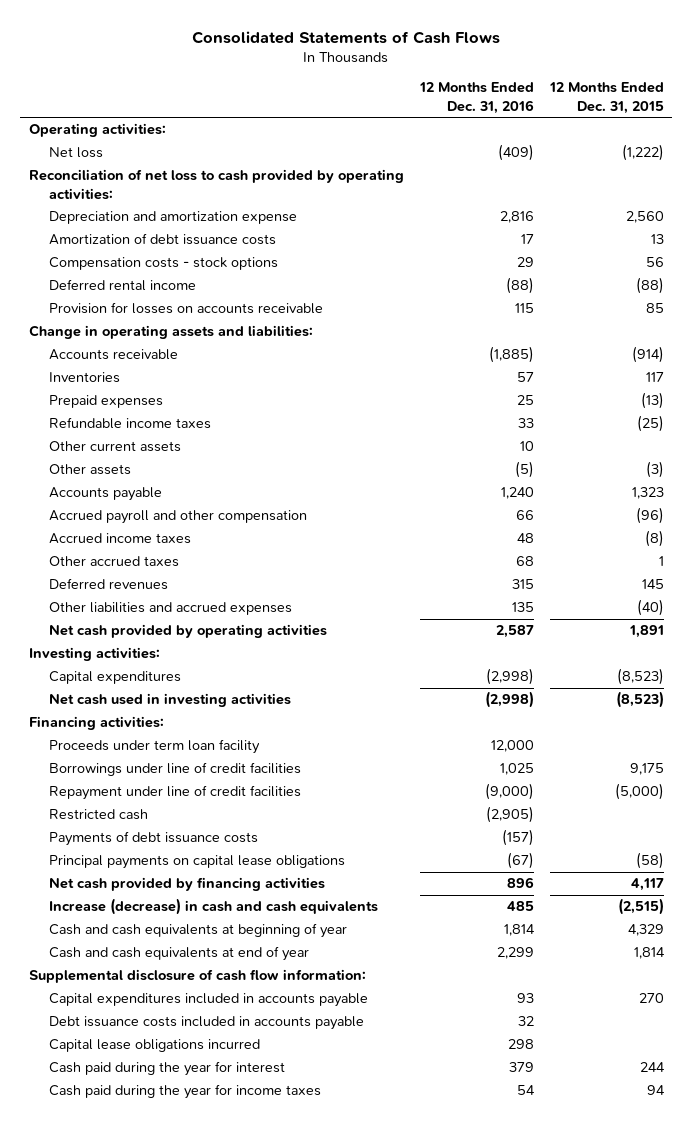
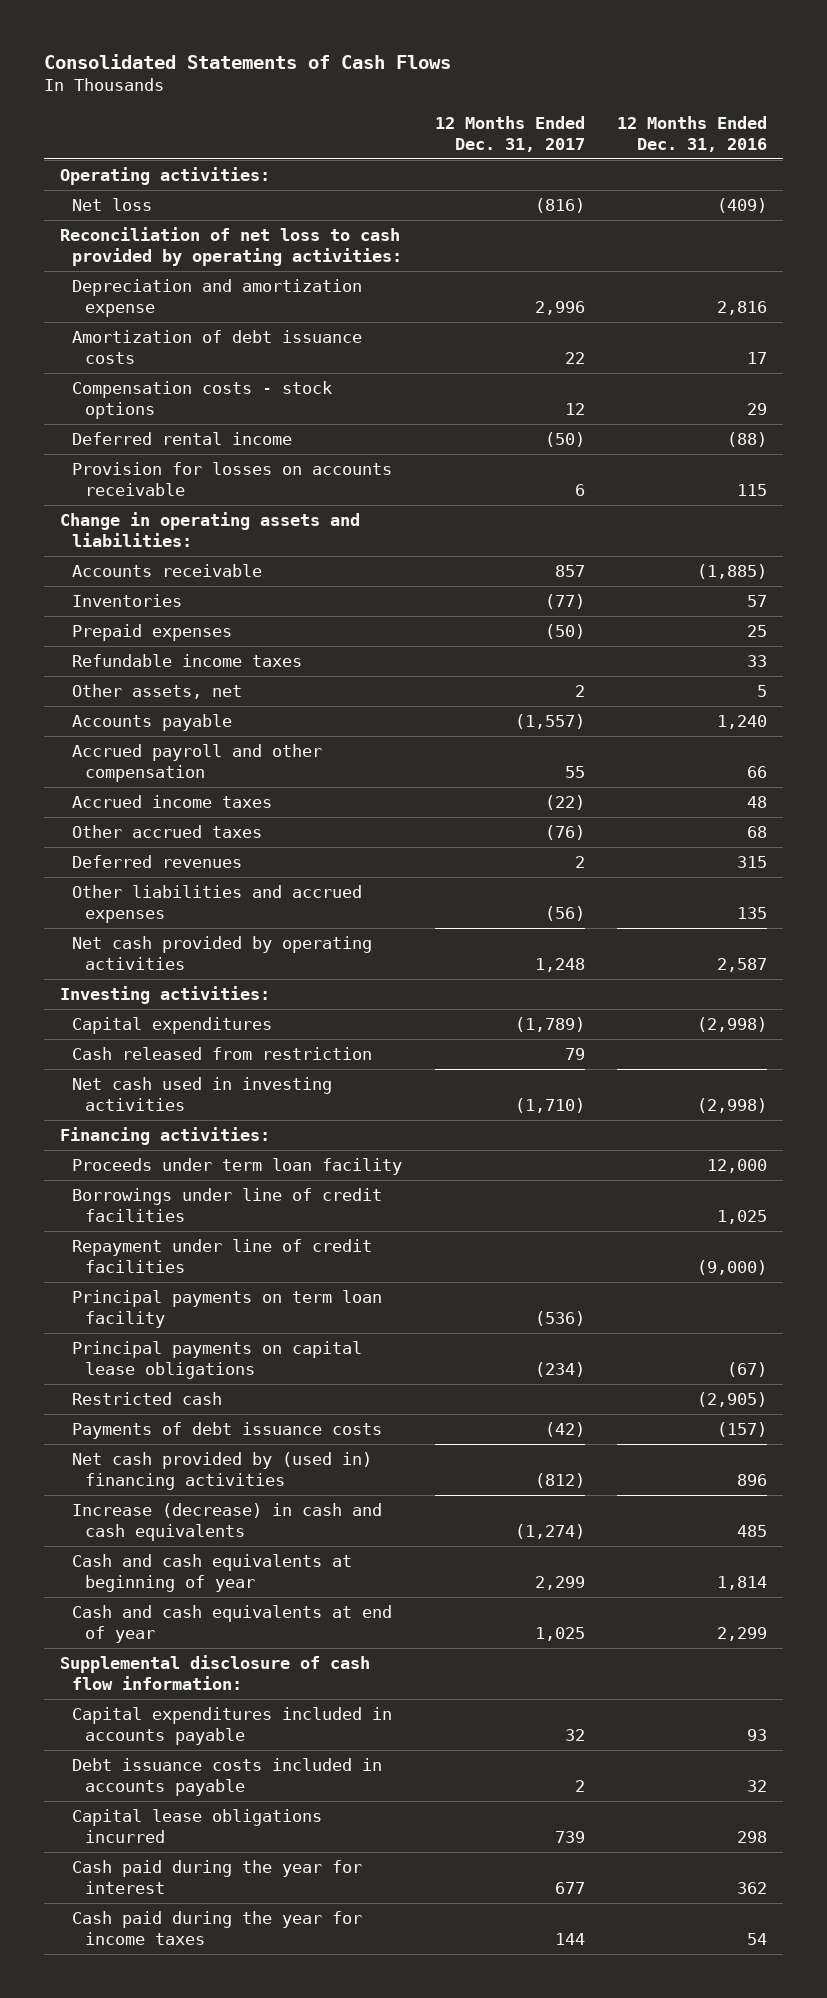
[548,82,664,115] 12 Months Ended Dec. 31, 2015 -> none
none -> [434,115,585,152] 12 Months Ended Dec. 31, 2017
[48,441,181,453] Other current assets -> none
[48,464,131,476] Other assets -> [72,684,243,700] Other assets, net
[514,461,534,479] (5) -> [757,685,768,698] 5
none -> [72,1047,373,1061] Cash released from restriction
none -> [72,1290,383,1329] Principal payments on term loan facility
[48,855,345,870] Principal payments on capital lease obligations -> [72,1341,363,1380] Principal payments on capital lease obligations
[48,877,325,892] Net cash provided by financing activities -> [72,1452,373,1491] Net cash provided by (used in) financing activities
[508,1062,534,1073] 379 -> [737,1882,768,1895] 362

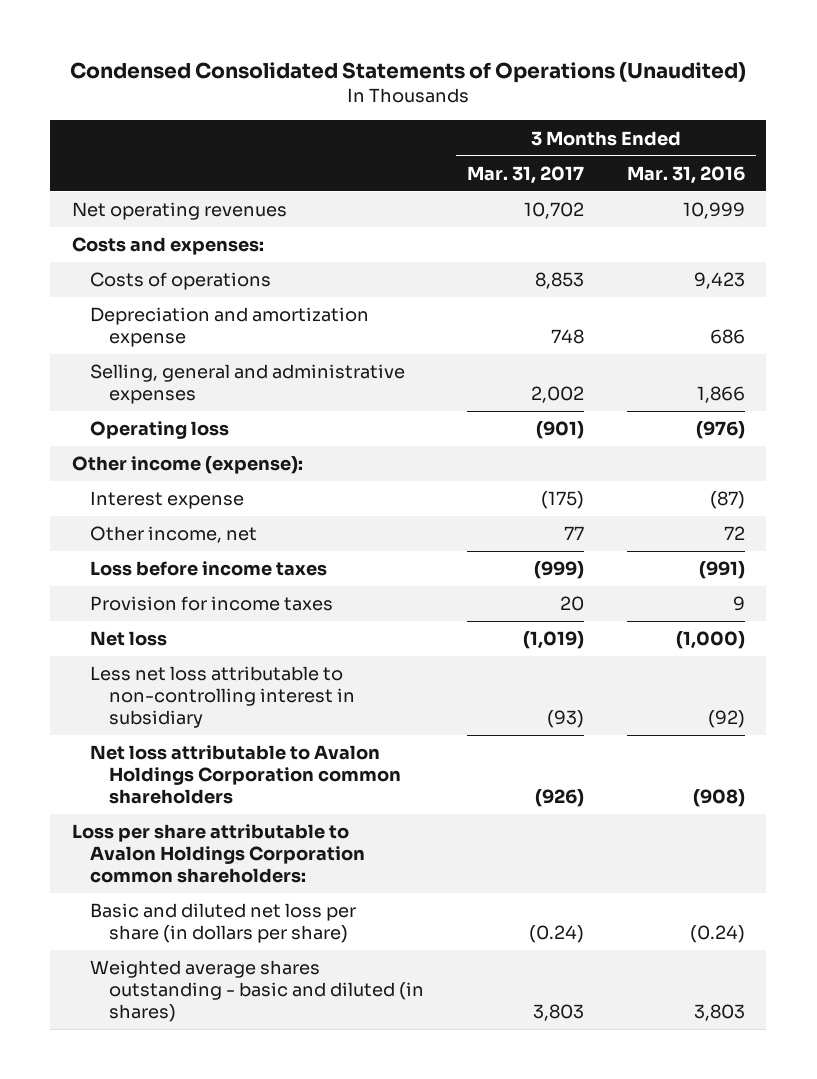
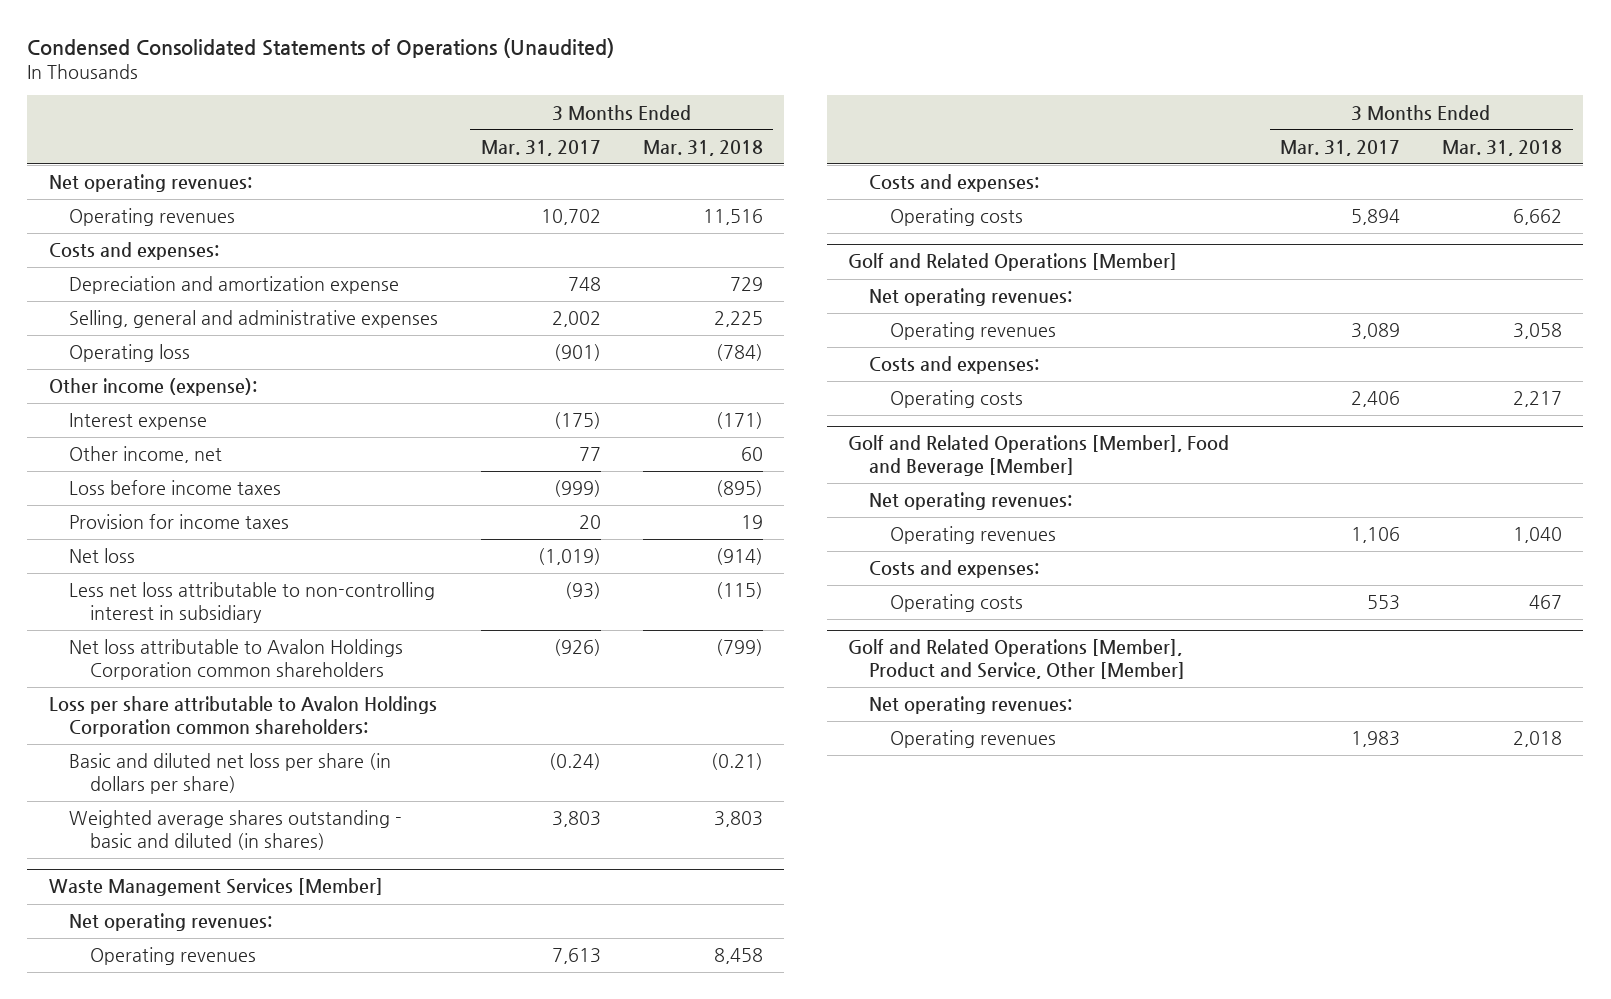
[626,165,745,184] Mar. 31, 2016 -> none
none -> [642,139,763,156] Mar. 31, 2018
none -> [48,174,252,193] Net operating revenues:
[71,202,287,221] Net operating revenues -> [69,208,236,227] Operating revenues
[90,272,272,291] Costs of operations -> none
none -> [48,878,383,897] Waste Management Services [Member]
none -> [69,913,273,932] Net operating revenues:
none -> [90,947,257,966] Operating revenues
none -> [869,174,1040,193] Costs and expenses:
none -> [889,208,1023,227] Operating costs
none -> [848,253,1178,272] Golf and Related Operations [Member]
none -> [869,288,1073,307] Net operating revenues:
none -> [889,322,1056,341] Operating revenues
none -> [869,356,1040,375] Costs and expenses:
none -> [889,390,1023,409] Operating costs
none -> [848,435,1230,476] Golf and Related Operations [Member], Food and Beverage [Member]
none -> [869,492,1073,511] Net operating revenues:
none -> [889,526,1056,545] Operating revenues
none -> [869,560,1040,579] Costs and expenses:
none -> [889,594,1023,613] Operating costs
none -> [848,639,1186,679] Golf and Related Operations [Member], Product and Service, Other [Member]
none -> [869,696,1073,715] Net operating revenues:
none -> [889,730,1056,749] Operating revenues

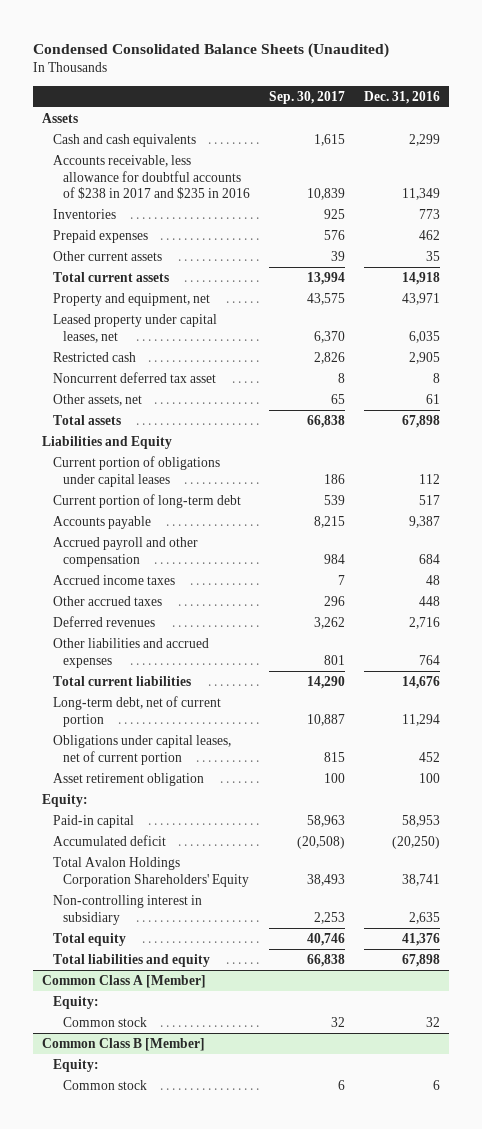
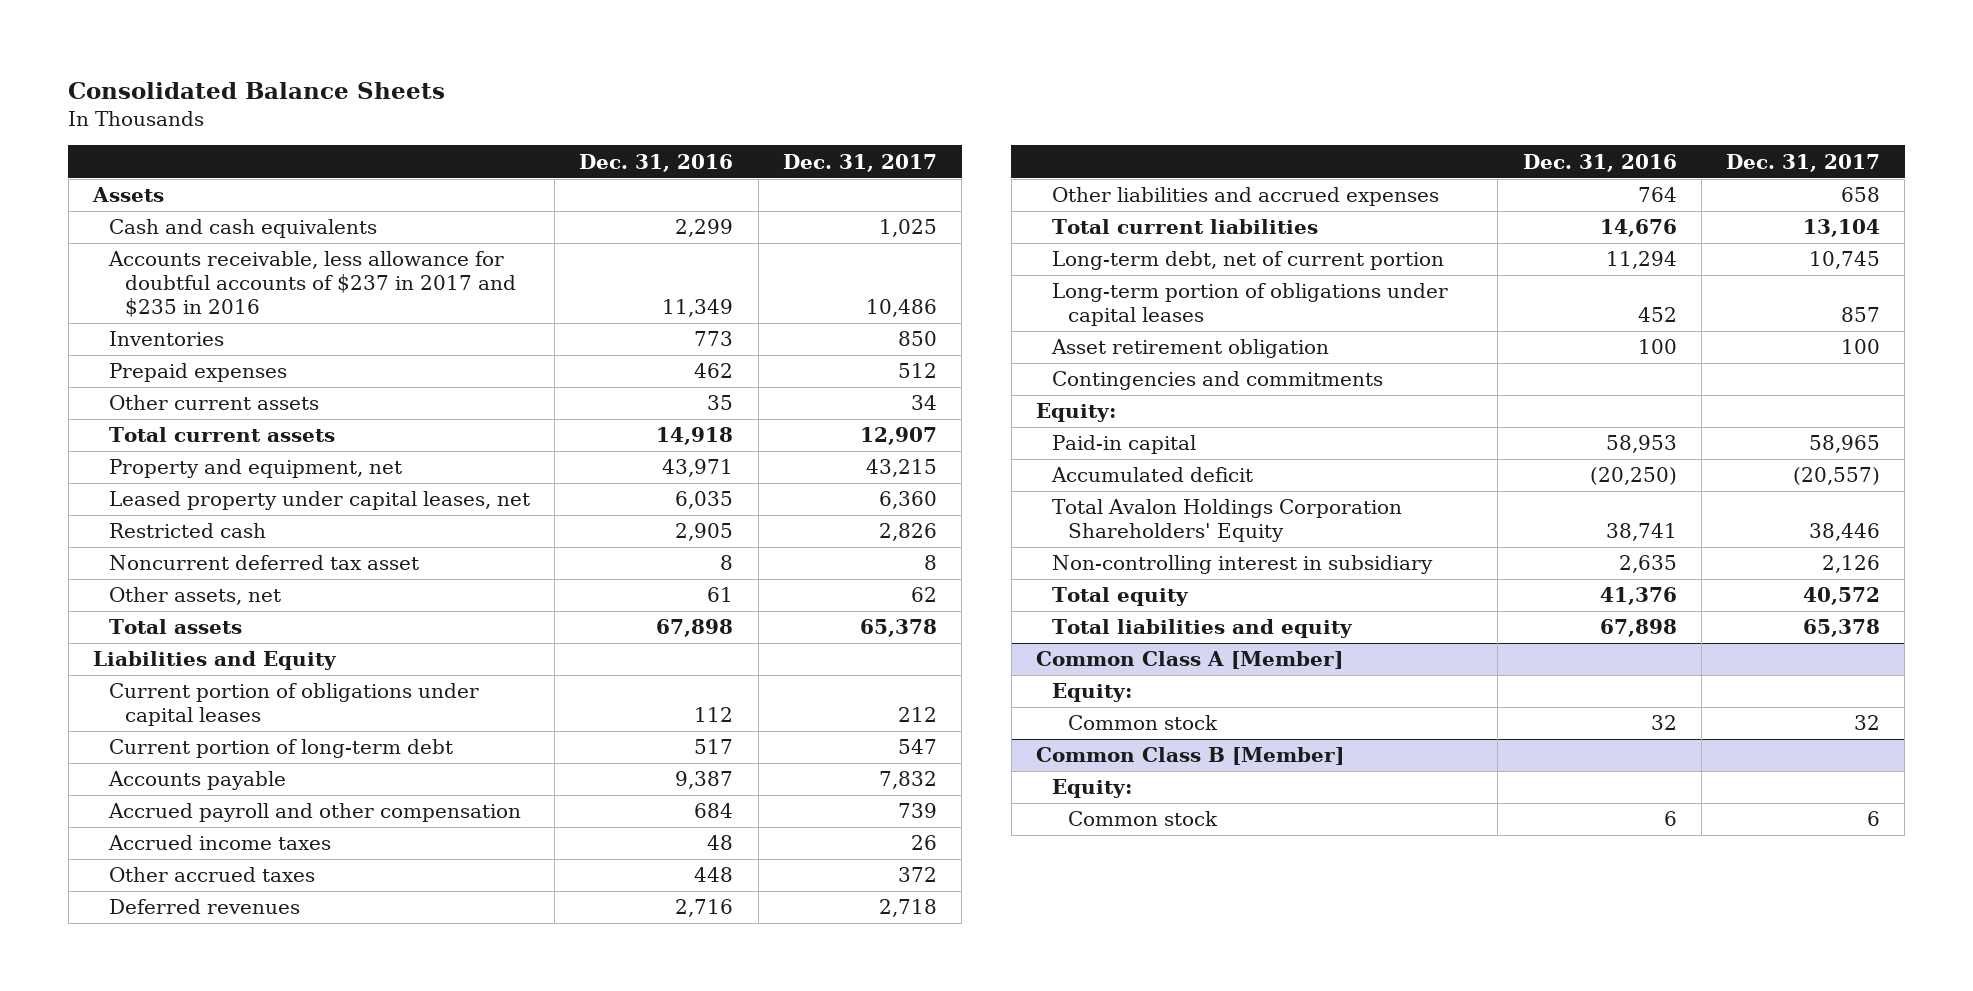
[32,42,389,58] Condensed Consolidated Balance Sheets (Unaudited) -> [68,81,446,99] Consolidated Balance Sheets
[268,90,345,104] Sep. 30, 2017 -> none
none -> [782,153,937,172] Dec. 31, 2017
[52,154,250,200] Accounts receivable, less allowance for doubtful accounts of $238 in 2017 and $235 in 2016 -> [107,251,517,317] Accounts receivable, less allowance for doubtful accounts of $237 in 2017 and $235 in 2016
[52,734,231,765] Obligations under capital leases, net of current portion -> [1052,283,1449,327] Long-term portion of obligations under capital leases
none -> [1052,371,1384,391] Contingencies and commitments

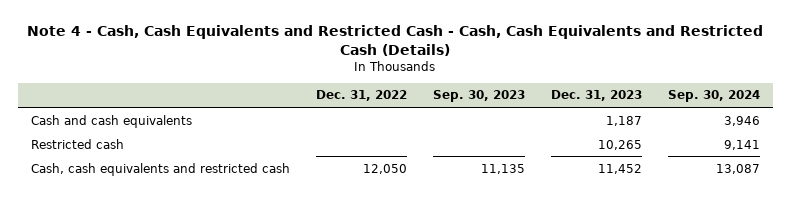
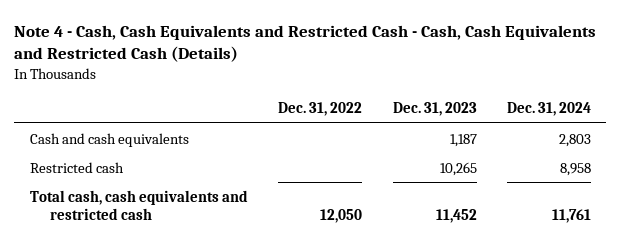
[432,90,525,103] Sep. 30, 2023 -> none
[668,90,761,103] Sep. 30, 2024 -> none
none -> [507,102,592,117] Dec. 31, 2024
[30,162,290,176] Cash, cash equivalents and restricted cash -> [29,189,248,221] Total cash, cash equivalents and restricted cash

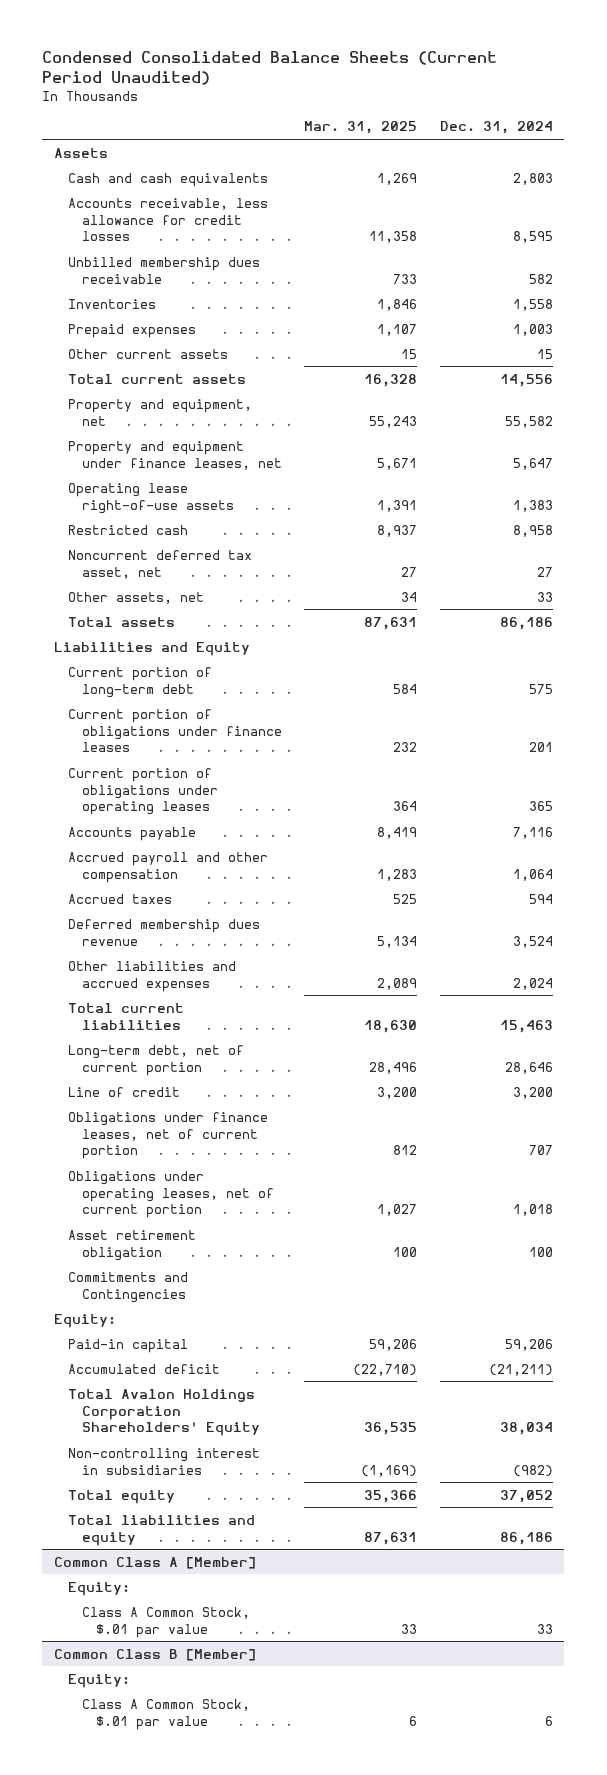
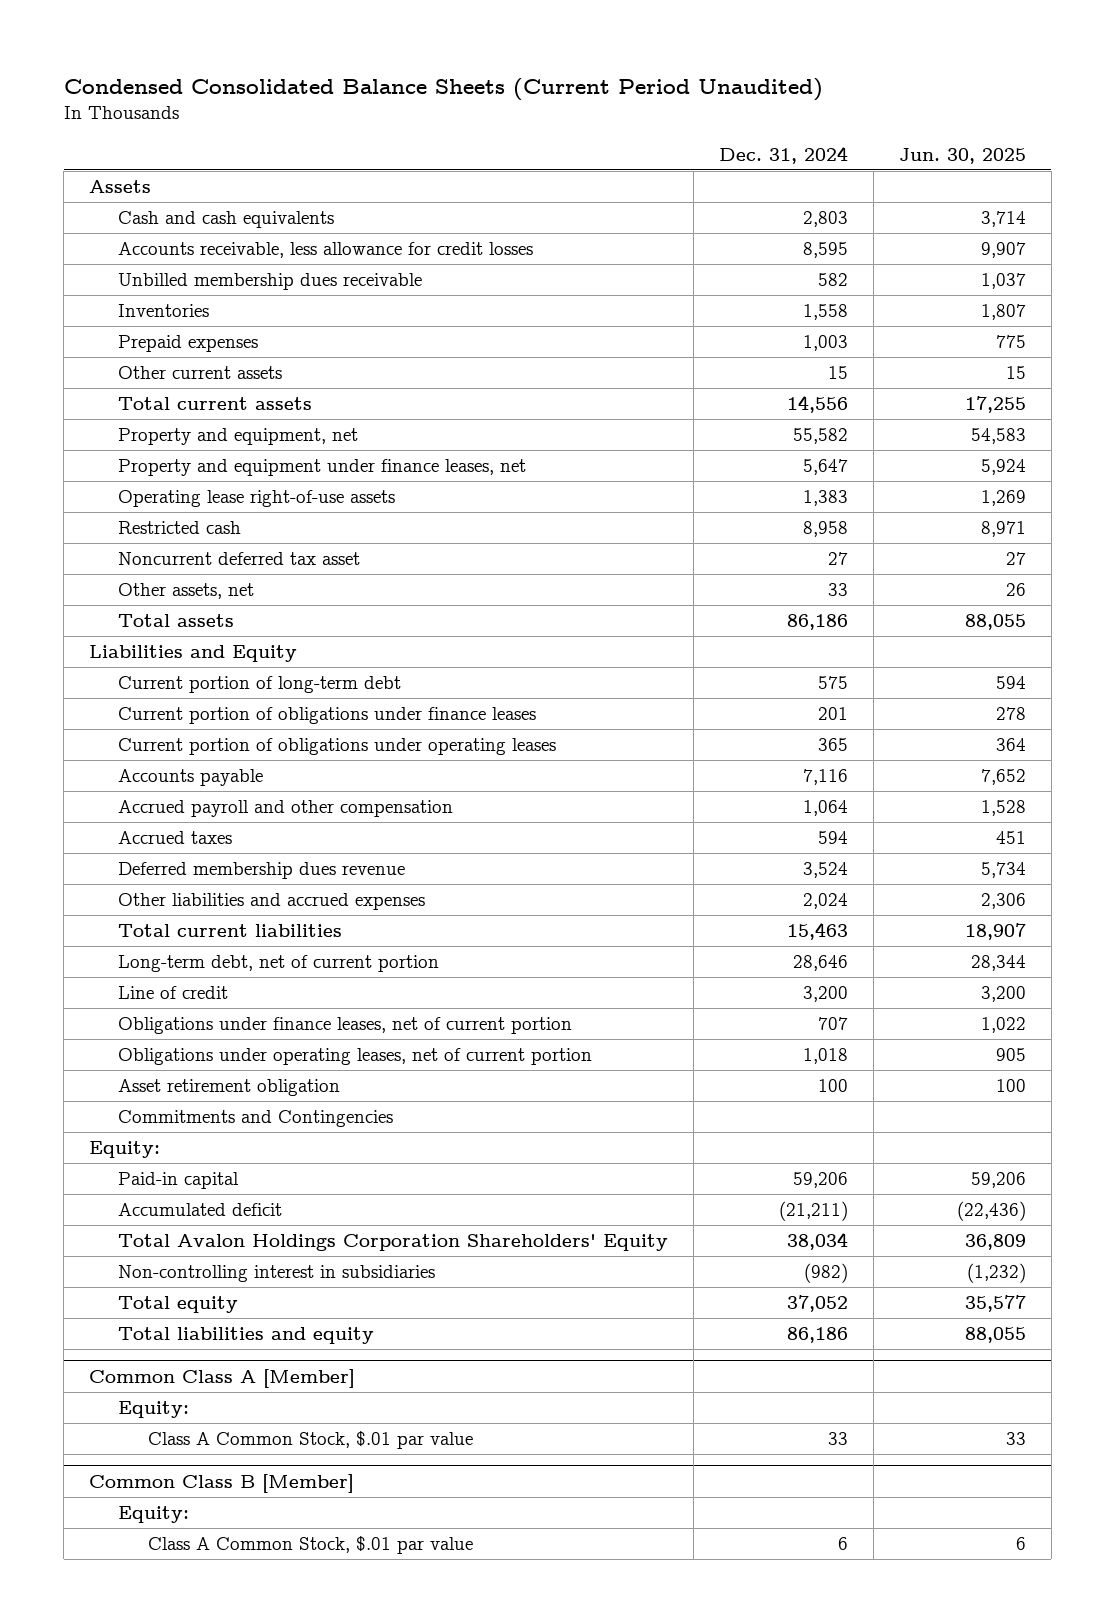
[304,121,418,135] Mar. 31, 2025 -> none
none -> [898,147,1026,164] Jun. 30, 2025
[67,549,252,579] Noncurrent deferred tax asset, net -> [118,552,361,566] Noncurrent deferred tax asset

